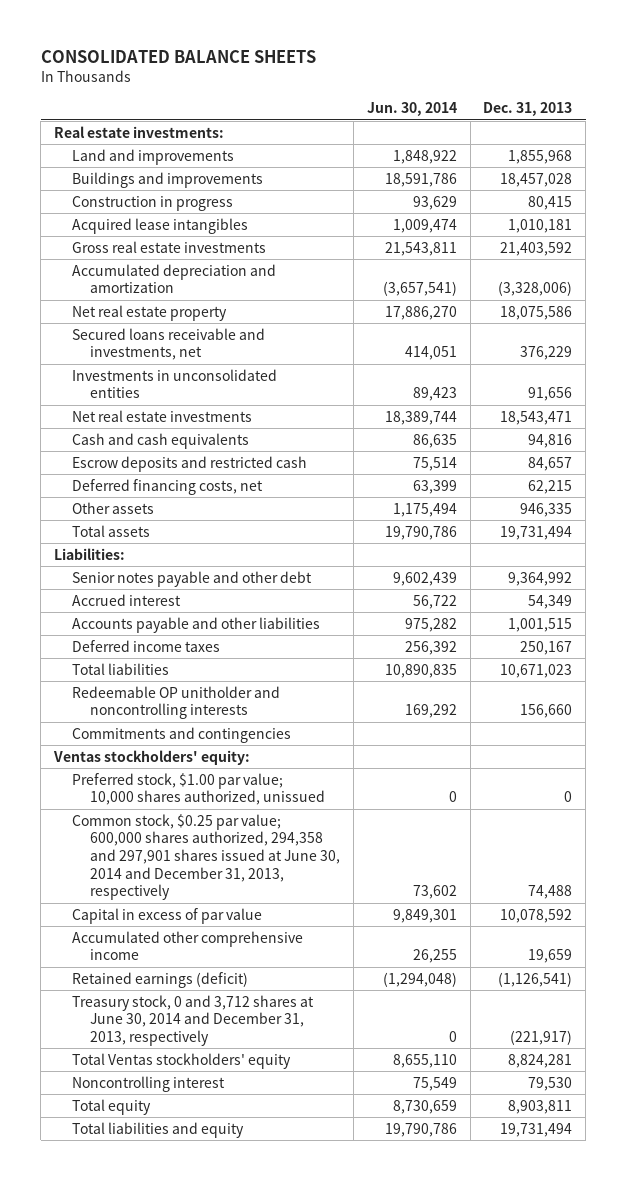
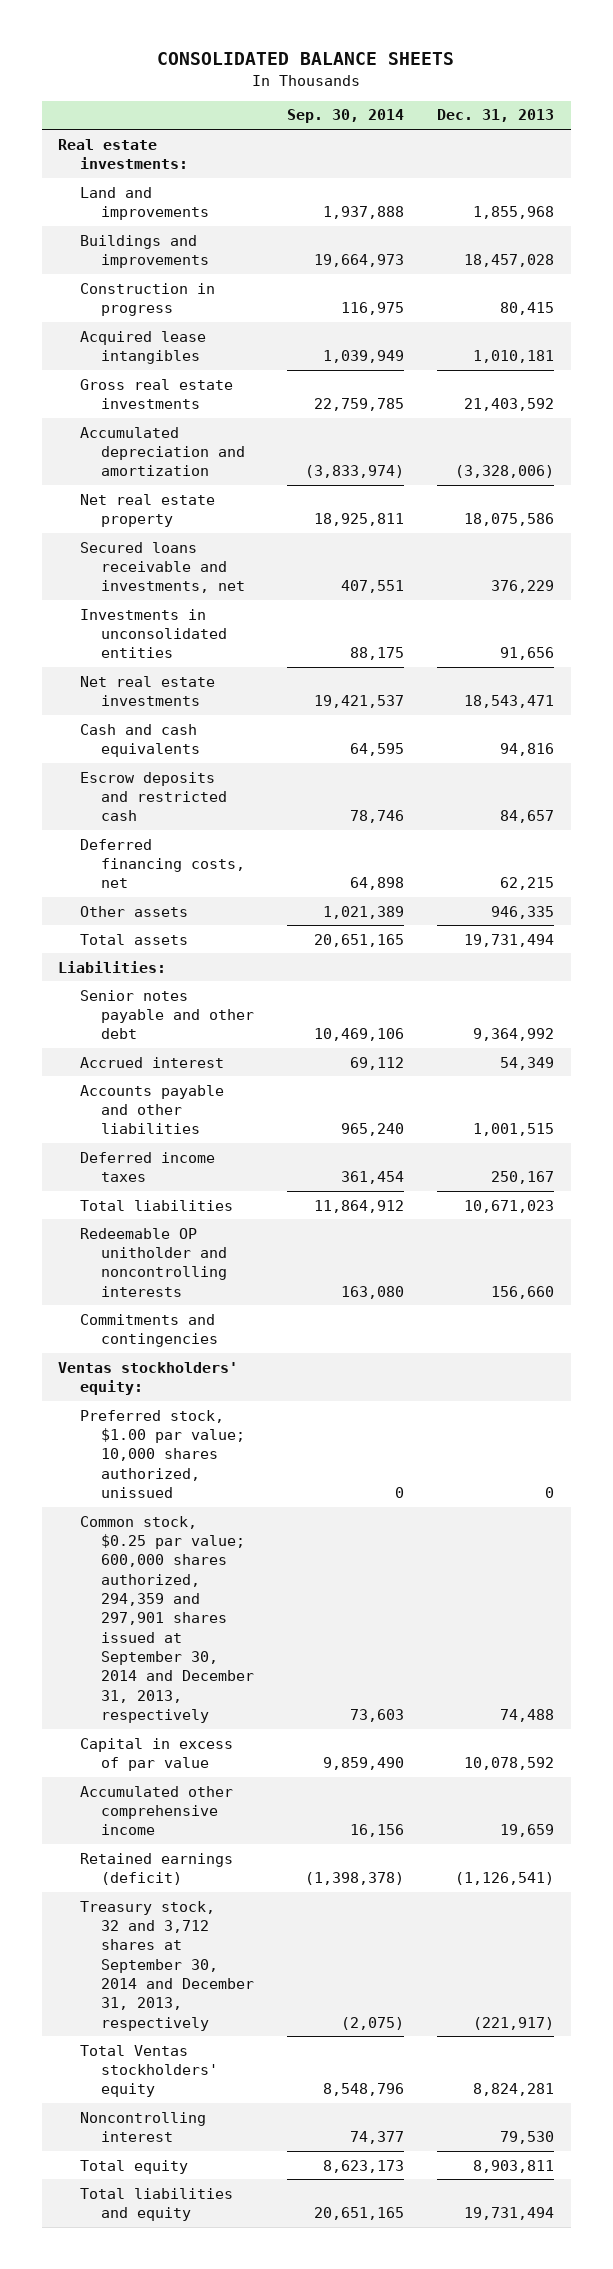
[366,102,457,117] Jun. 30, 2014 -> none
none -> [287,109,405,124] Sep. 30, 2014
[72,813,340,901] Common stock, $0.25 par value; 600,000 shares authorized, 294,358 and 297,901 shares issued at June 30, 2014 and December 31, 2013, respectively -> [79,1515,255,1723] Common stock, $0.25 par value; 600,000 shares authorized, 294,359 and 297,901 shares issued at September 30, 2014 and December 31, 2013, respectively
[72,994,315,1046] Treasury stock, 0 and 3,712 shares at June 30, 2014 and December 31, 2013, respectively -> [79,1900,255,2031] Treasury stock, 32 and 3,712 shares at September 30, 2014 and December 31, 2013, respectively

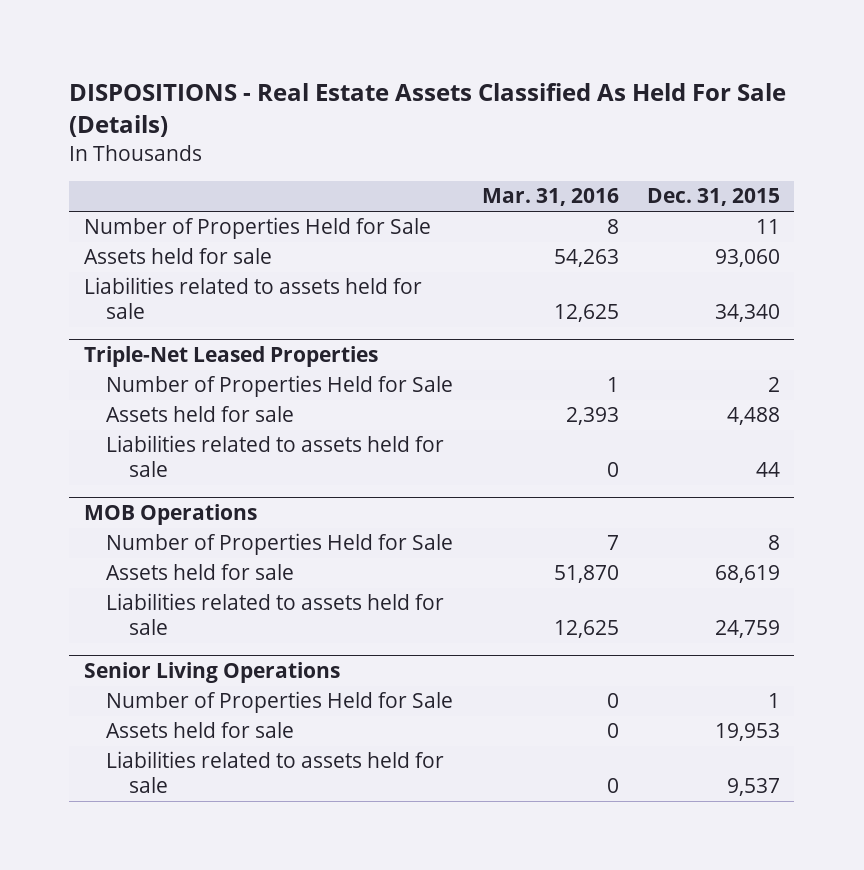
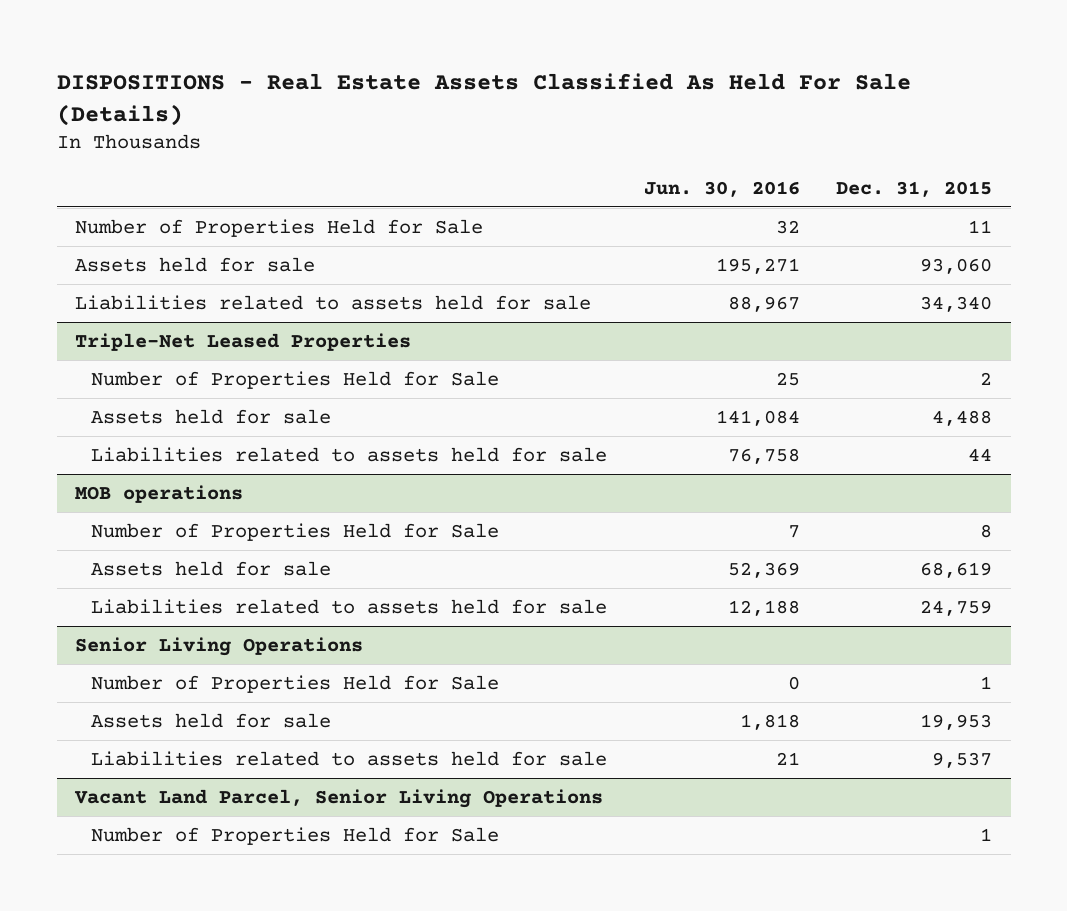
[481,188,619,207] Mar. 31, 2016 -> none
none -> [643,180,800,197] Jun. 30, 2016
[83,503,257,525] MOB Operations -> [75,484,244,503] MOB operations
none -> [74,788,604,808] Vacant Land Parcel, Senior Living Operations
none -> [91,826,500,845] Number of Properties Held for Sale

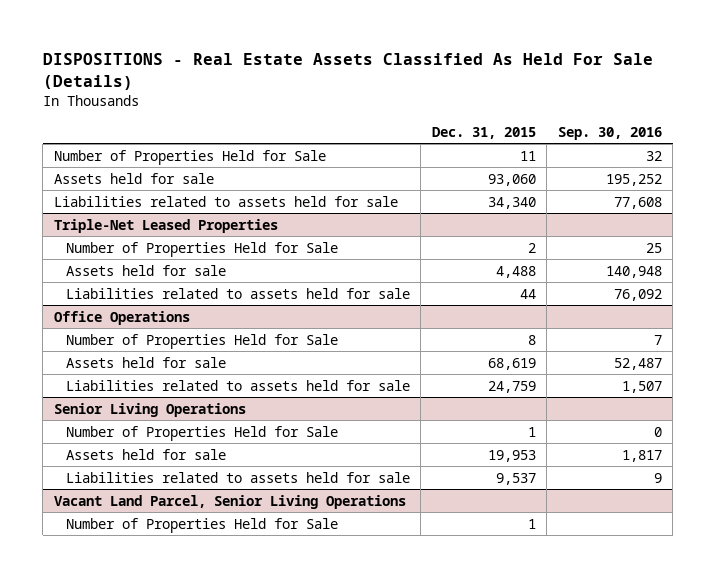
[643,180,800,197] Jun. 30, 2016 -> none
none -> [557,126,662,140] Sep. 30, 2016
[75,484,244,503] MOB operations -> [53,310,190,325] Office Operations

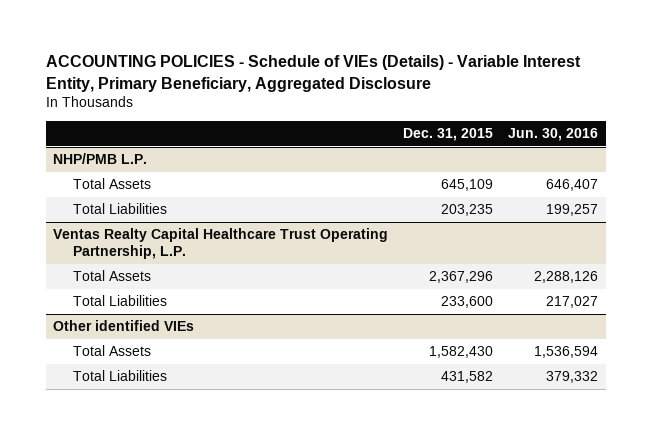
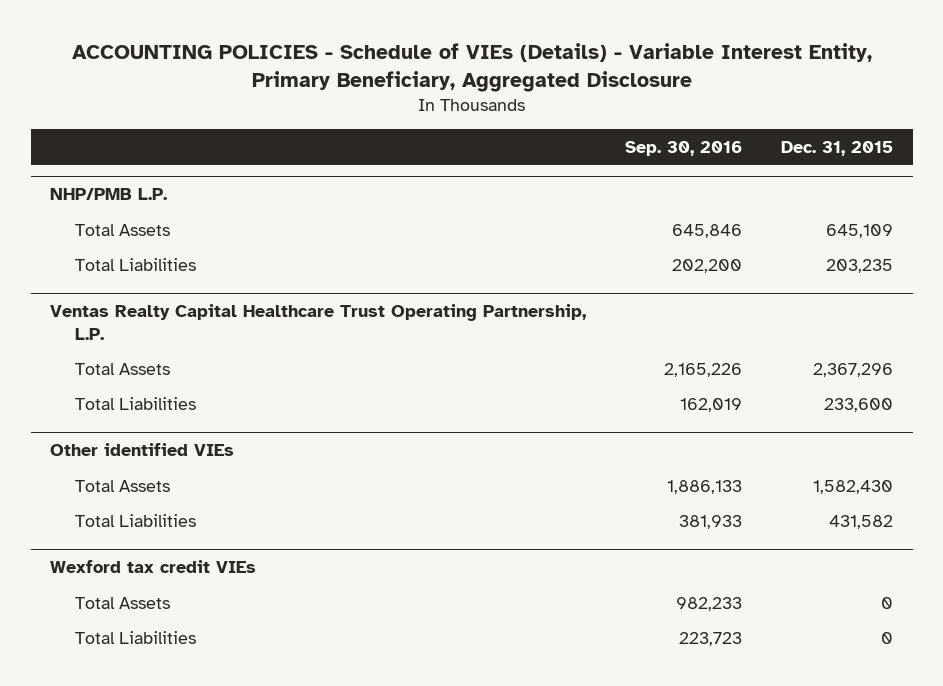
[508,128,599,142] Jun. 30, 2016 -> none
none -> [625,140,743,156] Sep. 30, 2016
none -> [50,560,257,574] Wexford tax credit VIEs
none -> [74,596,170,609] Total Assets
none -> [74,630,196,644] Total Liabilities

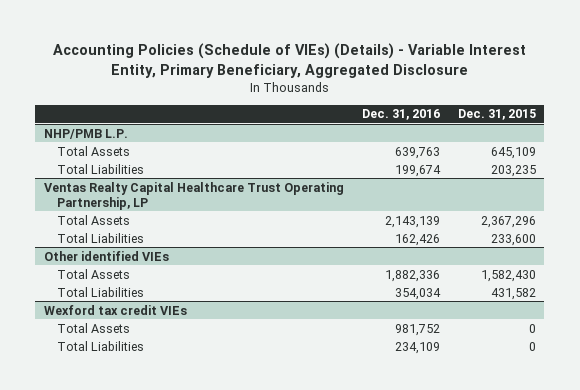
[71,42,872,92] ACCOUNTING POLICIES - Schedule of VIEs (Details) - Variable Interest Entity, Primary Beneficiary, Aggregated Disclosure -> [52,42,526,78] Accounting Policies (Schedule of VIEs) (Details) - Variable Interest Entity, Primary Beneficiary, Aggregated Disclosure
[625,140,743,156] Sep. 30, 2016 -> none
none -> [361,109,440,121] Dec. 31, 2016
[50,304,587,340] Ventas Realty Capital Healthcare Trust Operating Partnership, L.P. -> [44,181,345,210] Ventas Realty Capital Healthcare Trust Operating Partnership, LP

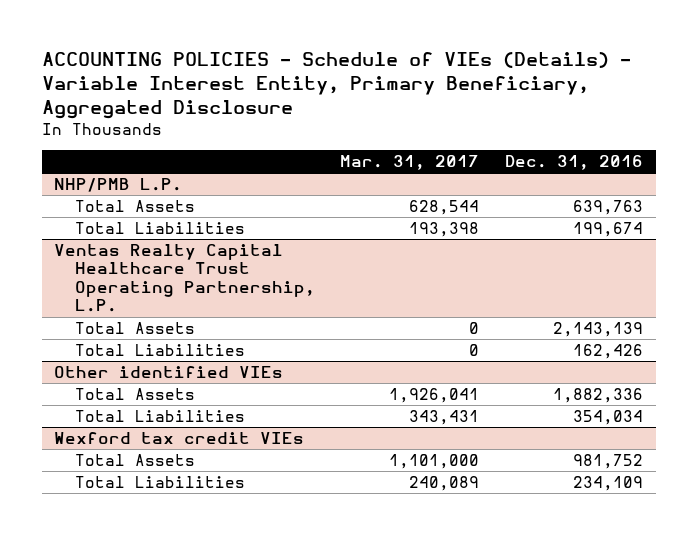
[52,42,526,78] Accounting Policies (Schedule of VIEs) (Details) - Variable Interest Entity, Primary Beneficiary, Aggregated Disclosure -> [41,51,631,119] ACCOUNTING POLICIES - Schedule of VIEs (Details) - Variable Interest Entity, Primary Beneficiary, Aggregated Disclosure
[457,109,536,121] Dec. 31, 2015 -> none
none -> [340,155,480,171] Mar. 31, 2017
[44,181,345,210] Ventas Realty Capital Healthcare Trust Operating Partnership, LP -> [54,244,315,313] Ventas Realty Capital Healthcare Trust Operating Partnership, L.P.

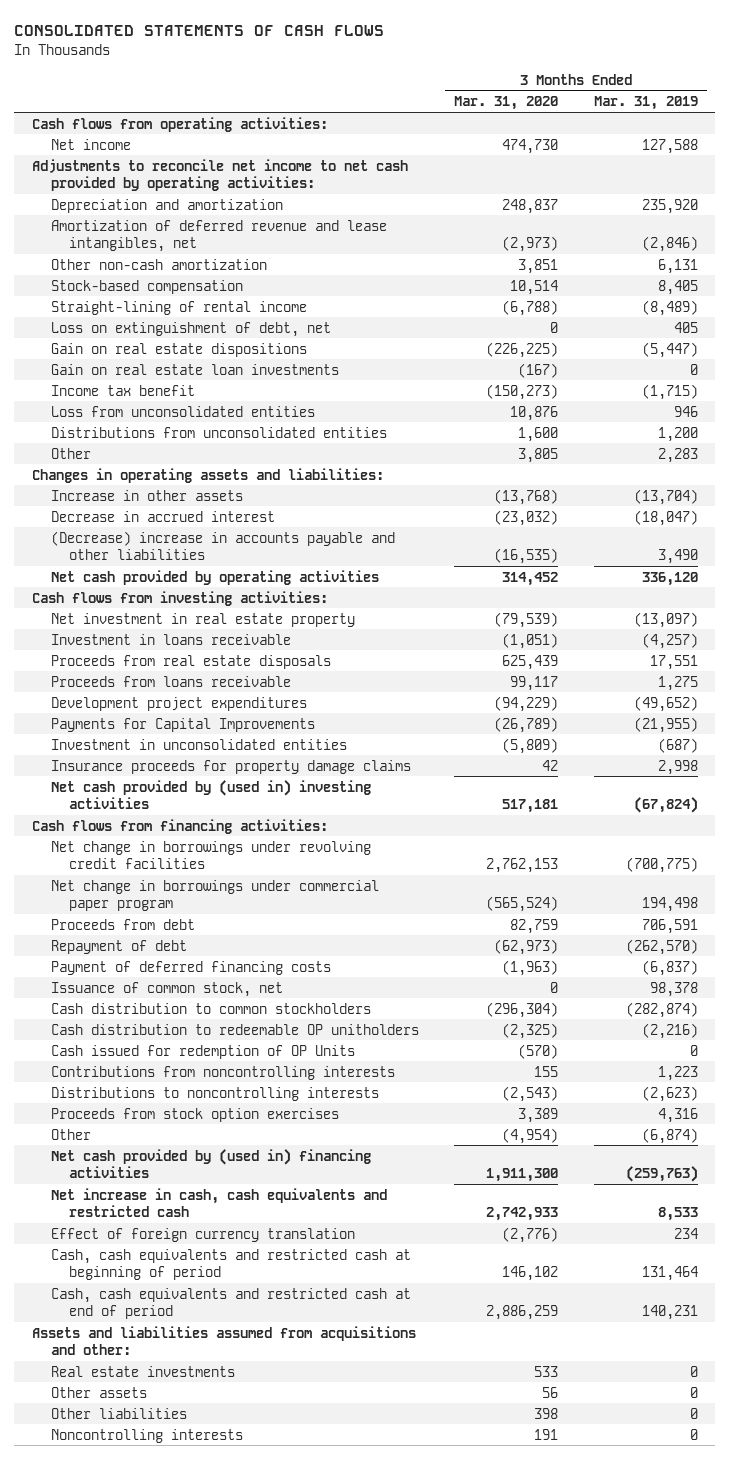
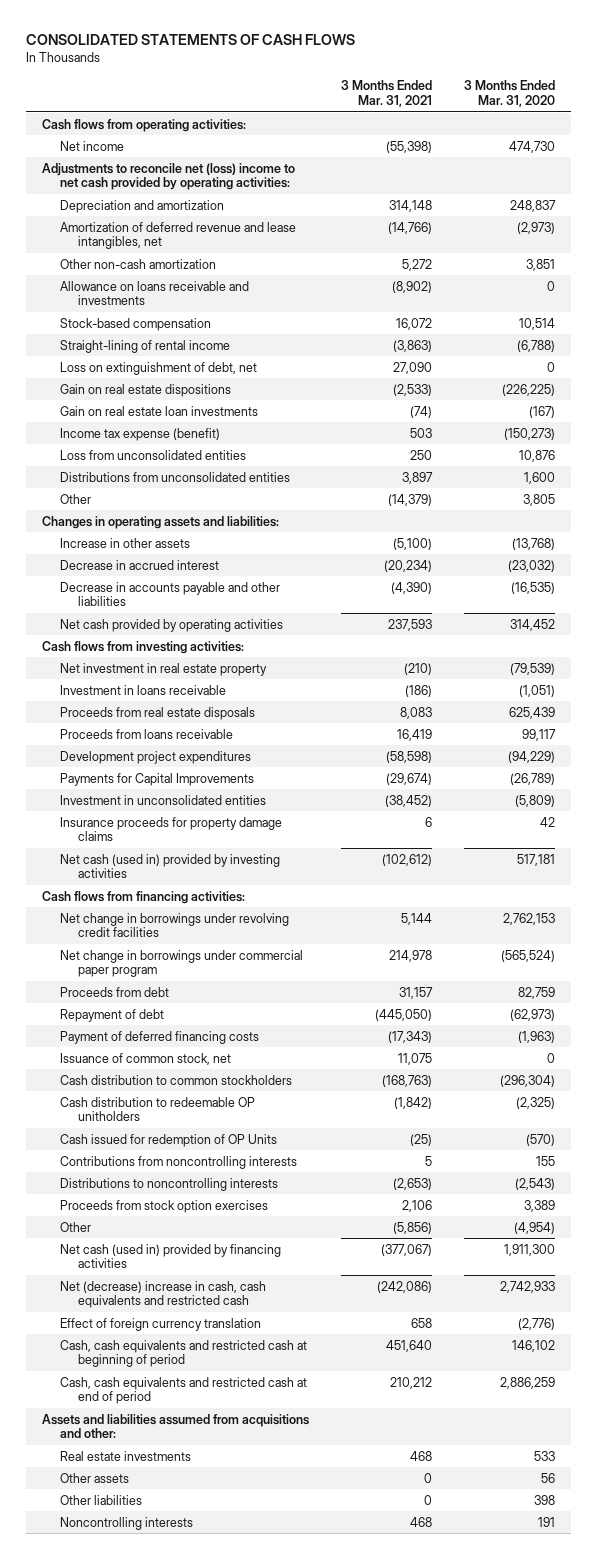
[593,96,698,111] Mar. 31, 2019 -> none
none -> [341,80,433,108] 3 Months Ended Mar. 31, 2021
[32,158,409,192] Adjustments to reconcile net income to net cash provided by operating activities: -> [41,162,295,191] Adjustments to reconcile net (loss) income to net cash provided by operating activities:
none -> [59,280,249,306] Allowance on loans receivable and investments
[50,384,195,396] Income tax benefit -> [59,427,220,441] Income tax expense (benefit)
[50,530,395,561] (Decrease) increase in accounts payable and other liabilities -> [59,581,280,607] Decrease in accounts payable and other liabilities
[50,779,371,810] Net cash provided by (used in) investing activities -> [59,853,280,879] Net cash (used in) provided by investing activities
[50,1148,371,1179] Net cash provided by (used in) financing activities -> [59,1243,281,1269] Net cash (used in) provided by financing activities
[50,1187,387,1218] Net increase in cash, cash equivalents and restricted cash -> [59,1280,266,1309] Net (decrease) increase in cash, cash equivalents and restricted cash

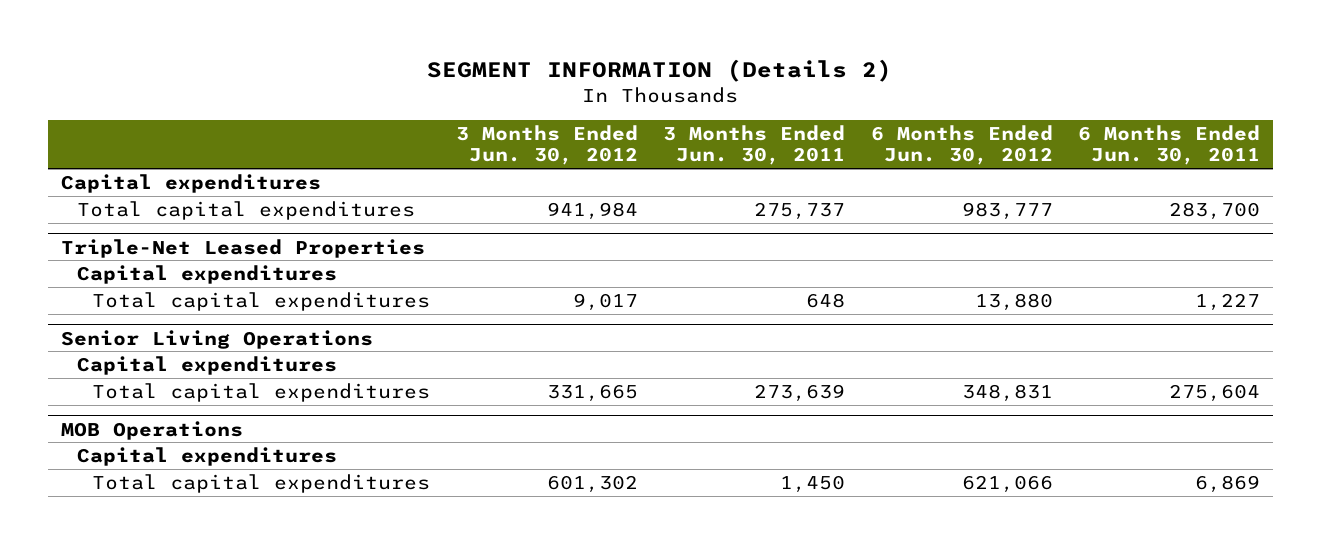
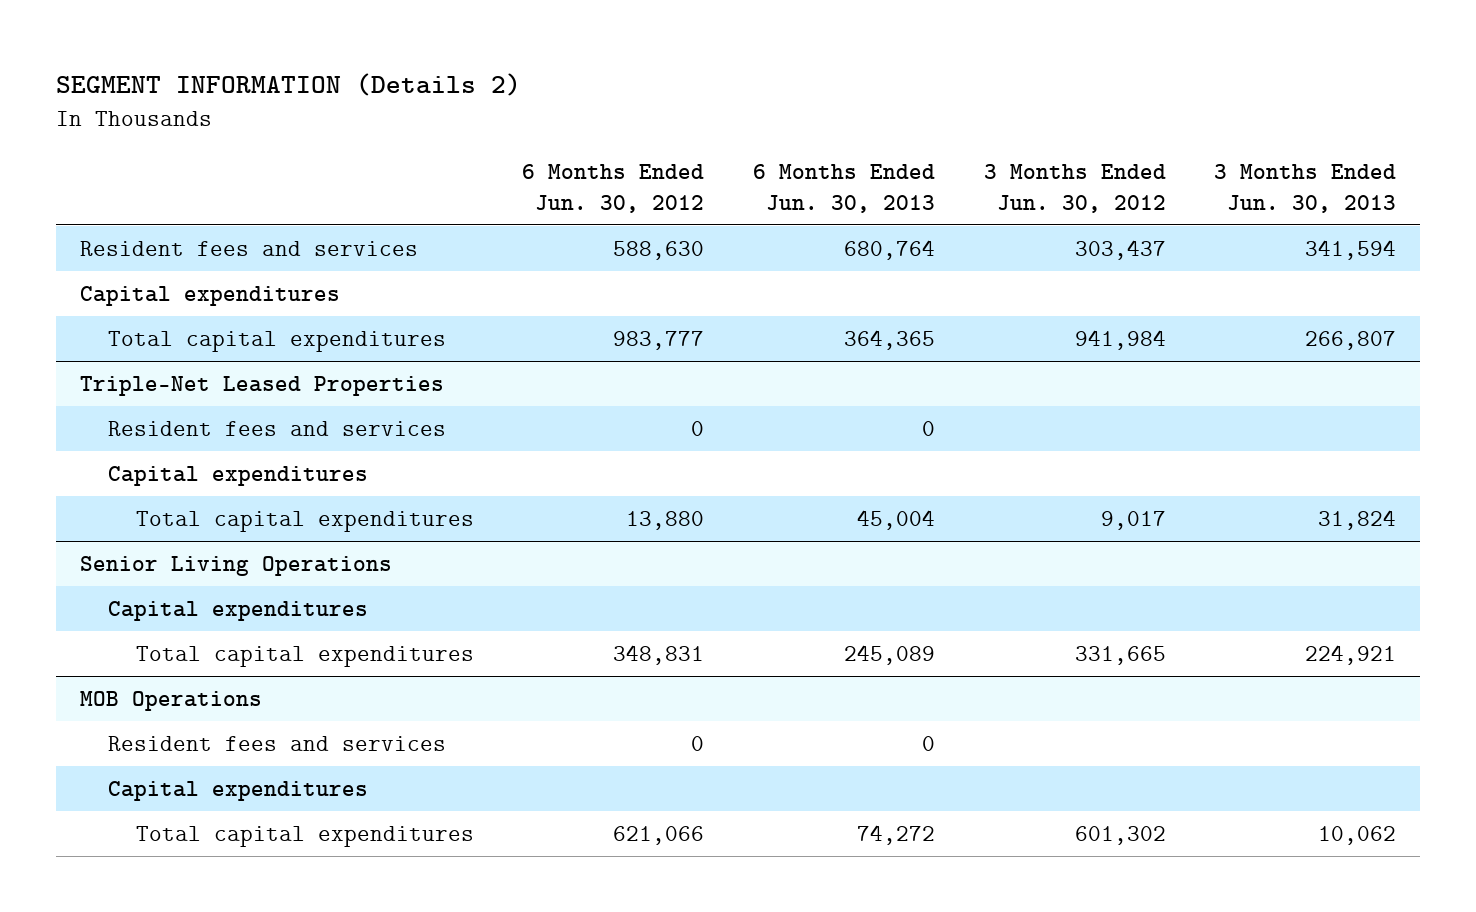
[663,124,846,166] 3 Months Ended Jun. 30, 2011 -> none
[1078,124,1261,166] 6 Months Ended Jun. 30, 2011 -> none
none -> [752,164,935,213] 6 Months Ended Jun. 30, 2013
none -> [1214,164,1397,213] 3 Months Ended Jun. 30, 2013
none -> [79,240,418,256] Resident fees and services
none -> [107,420,446,436] Resident fees and services
none -> [107,735,446,751] Resident fees and services

